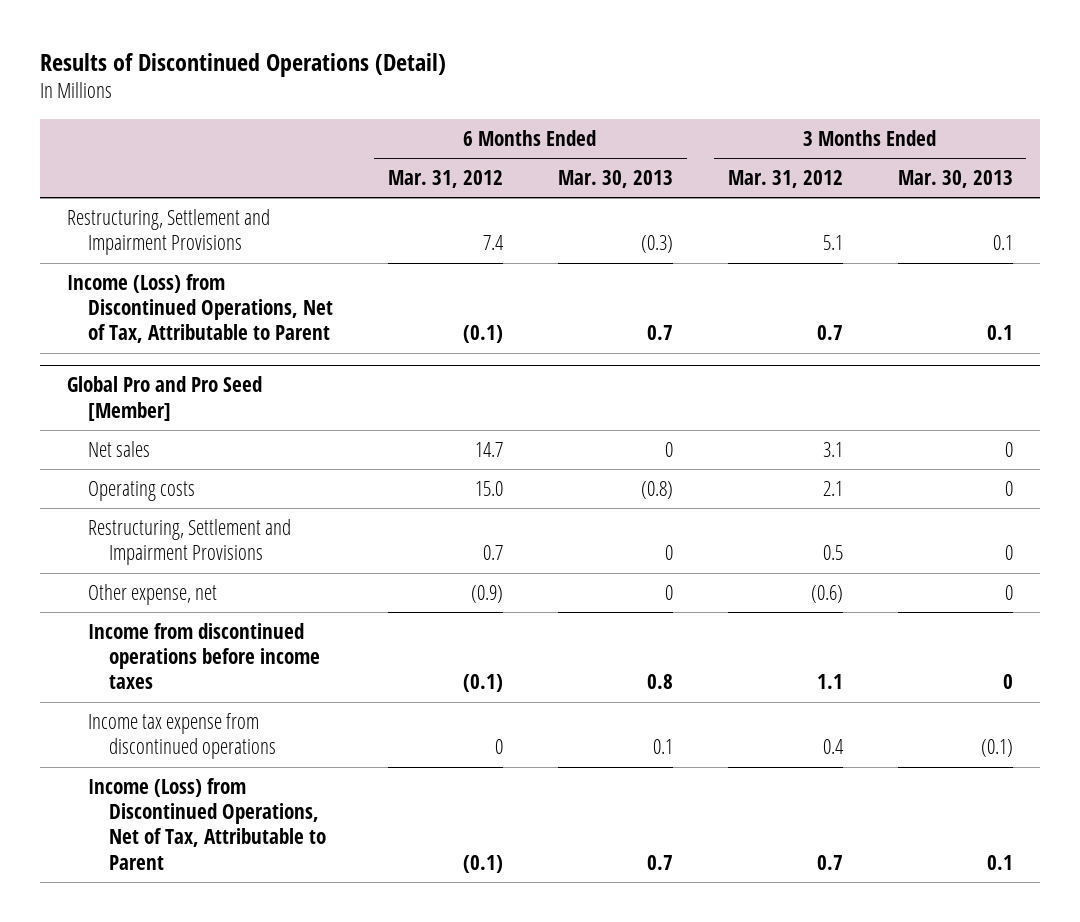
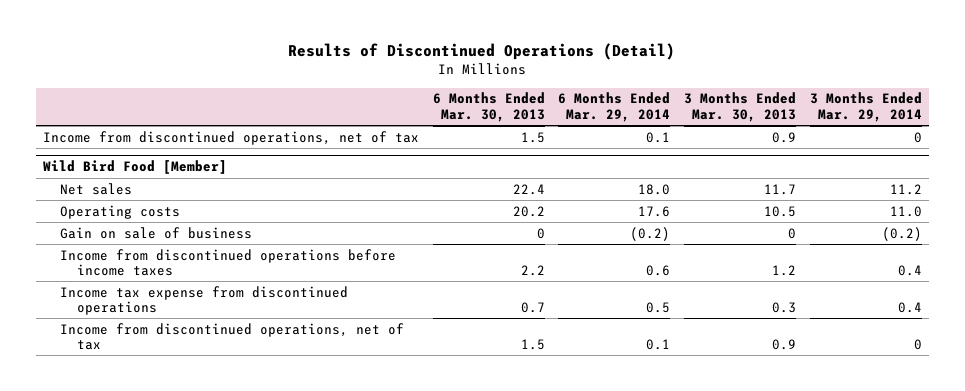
[387,169,503,188] Mar. 31, 2012 -> none
[727,169,843,188] Mar. 31, 2012 -> none
none -> [558,92,671,122] 6 Months Ended Mar. 29, 2014
none -> [810,92,923,122] 3 Months Ended Mar. 29, 2014
[67,208,271,256] Restructuring, Settlement and Impairment Provisions -> none
[67,376,263,421] Global Pro and Pro Seed [Member] -> none
[87,518,291,566] Restructuring, Settlement and Impairment Provisions -> none
[87,583,217,605] Other expense, net -> none
[67,273,333,344] Income (Loss) from Discontinued Operations, Net of Tax, Attributable to Parent -> [42,130,419,145] Income from discontinued operations, net of tax
[646,325,673,341] 0.7 -> [520,131,545,143] 1.5
[986,325,1013,341] 0.1 -> [772,131,797,143] 0.9
none -> [42,160,227,175] Wild Bird Food [Member]
[664,441,673,457] 0 -> [512,183,545,195] 22.4
[1004,441,1013,457] 0 -> [764,183,797,195] 11.7
[640,480,673,499] (0.8) -> [512,205,545,217] 20.2
[1004,480,1013,496] 0 -> [764,205,797,217] 10.5
none -> [59,226,252,239] Gain on sale of business
[646,674,673,690] 0.8 -> [520,265,545,277] 2.2
[1002,674,1013,690] 0 -> [772,265,797,277] 1.2
[652,739,673,755] 0.1 -> [520,302,545,314] 0.7
[980,739,1013,758] (0.1) -> [772,302,797,314] 0.3
[87,777,326,870] Income (Loss) from Discontinued Operations, Net of Tax, Attributable to Parent -> [59,322,404,351] Income from discontinued operations, net of tax
[646,854,673,870] 0.7 -> [520,339,545,351] 1.5
[986,854,1013,870] 0.1 -> [772,339,797,351] 0.9

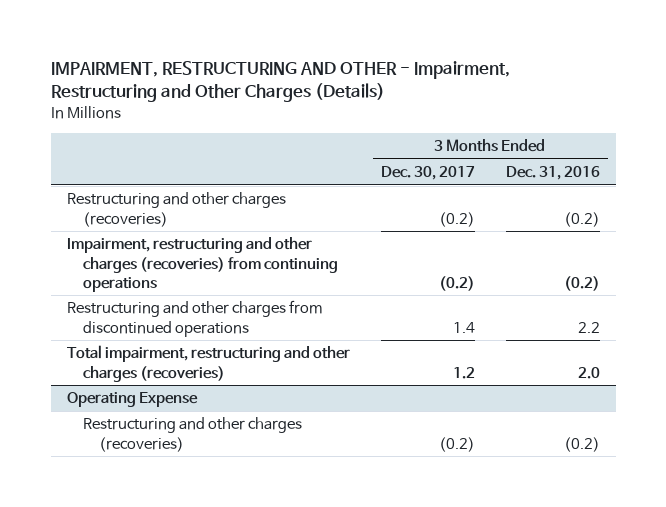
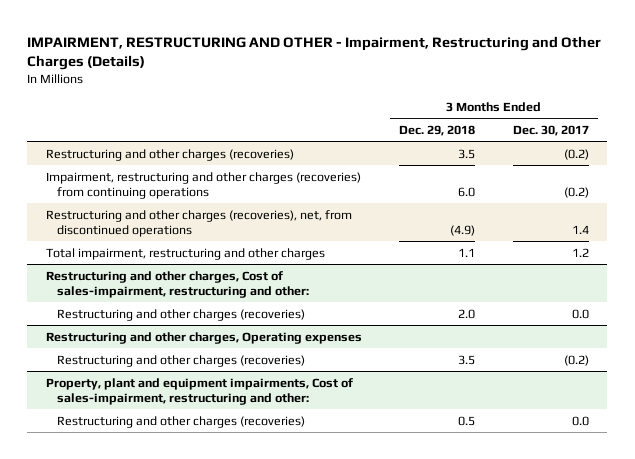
[505,165,600,180] Dec. 31, 2016 -> none
none -> [399,124,476,136] Dec. 29, 2018
[66,392,198,408] Operating Expense -> none
[66,300,322,337] Restructuring and other charges from discontinued operations -> [45,209,352,237] Restructuring and other charges (recoveries), net, from discontinued operations
[66,345,350,382] Total impairment, restructuring and other charges (recoveries) -> [45,247,325,260] Total impairment, restructuring and other charges
none -> [45,270,310,298] Restructuring and other charges, Cost of sales-impairment, restructuring and other:
none -> [57,308,306,321] Restructuring and other charges (recoveries)
none -> [45,331,362,344] Restructuring and other charges, Operating expenses
none -> [45,377,353,405] Property, plant and equipment impairments, Cost of sales-impairment, restructuring and other:
none -> [57,415,306,428] Restructuring and other charges (recoveries)

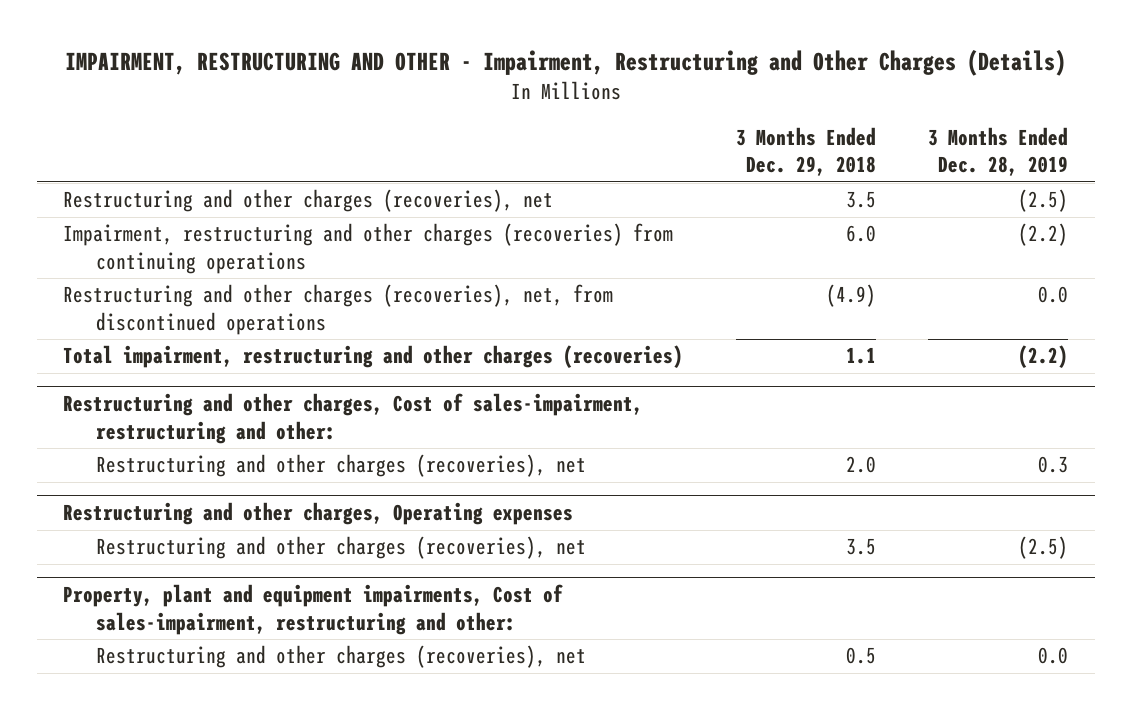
[512,124,589,136] Dec. 30, 2017 -> none
none -> [928,126,1069,177] 3 Months Ended Dec. 28, 2019
[45,148,294,161] Restructuring and other charges (recoveries) -> [63,189,554,213] Restructuring and other charges (recoveries), net
[45,247,325,260] Total impairment, restructuring and other charges -> [63,345,684,369] Total impairment, restructuring and other charges (recoveries)
[57,308,306,321] Restructuring and other charges (recoveries) -> [96,454,587,478] Restructuring and other charges (recoveries), net
[57,354,306,367] Restructuring and other charges (recoveries) -> [96,536,587,560] Restructuring and other charges (recoveries), net
[57,415,306,428] Restructuring and other charges (recoveries) -> [96,645,587,669] Restructuring and other charges (recoveries), net

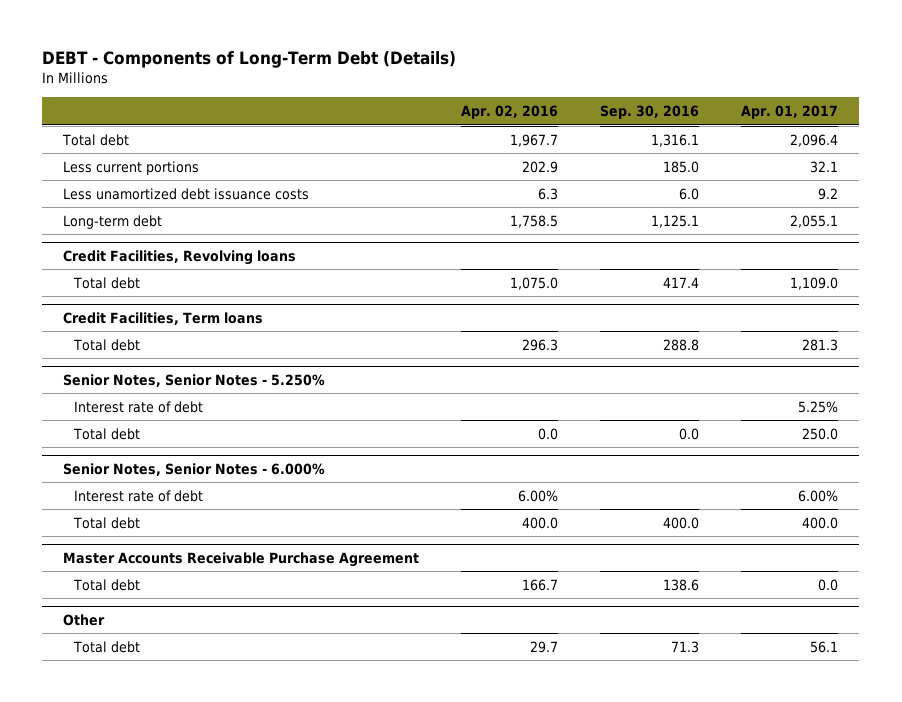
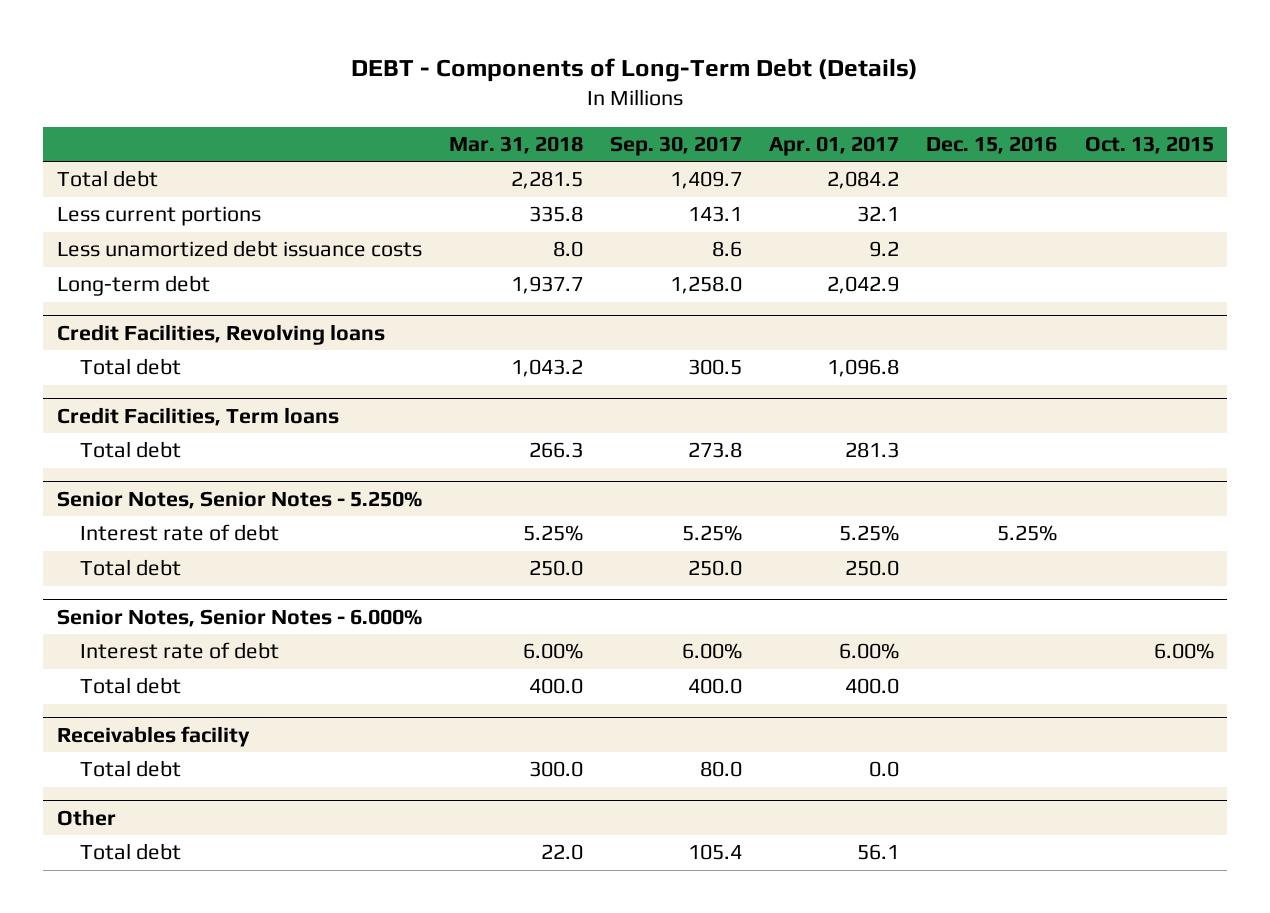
[461,105,559,120] Apr. 02, 2016 -> none
[600,105,700,120] Sep. 30, 2016 -> none
none -> [448,136,583,155] Mar. 31, 2018
none -> [609,136,742,157] Sep. 30, 2017
none -> [926,136,1058,155] Dec. 15, 2016
none -> [1084,136,1214,155] Oct. 13, 2015
[790,133,839,147] 2,096.4 -> [827,171,900,190] 2,084.2
[790,214,839,228] 2,055.1 -> [827,276,900,295] 2,042.9
[790,276,839,290] 1,109.0 -> [827,359,900,378] 1,096.8
[63,552,420,568] Master Accounts Receivable Purchase Agreement -> [56,726,250,748] Receivables facility

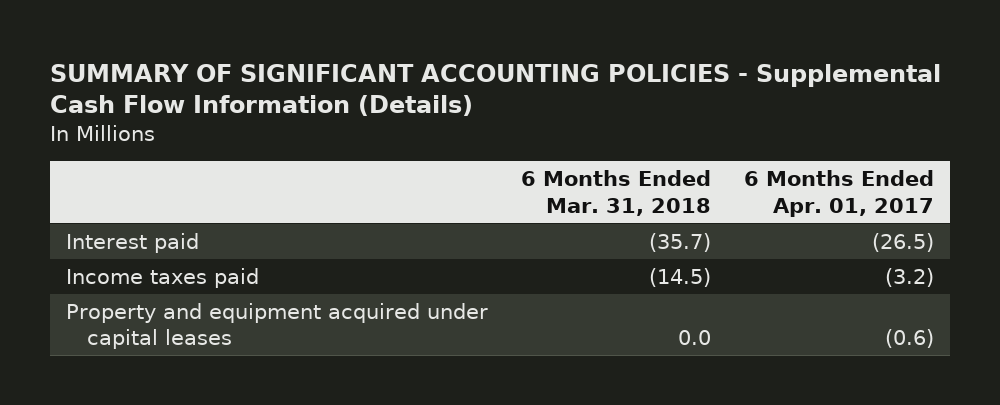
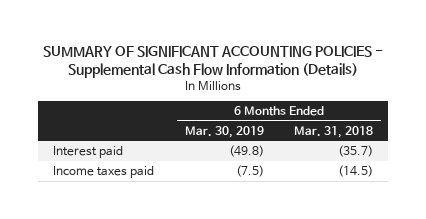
[743,170,934,217] 6 Months Ended Apr. 01, 2017 -> none
none -> [184,125,264,138] Mar. 30, 2019
[66,302,489,350] Property and equipment acquired under capital leases -> none

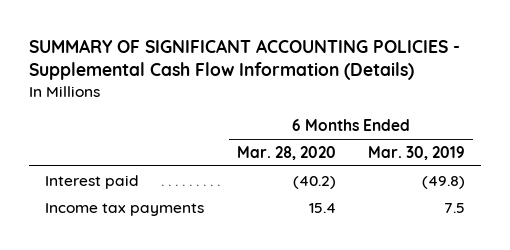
[293,125,373,138] Mar. 31, 2018 -> none
none -> [236,145,336,160] Mar. 28, 2020
[53,165,155,178] Income taxes paid -> [45,202,205,216] Income tax payments
[235,164,264,177] (7.5) -> [444,202,466,213] 7.5

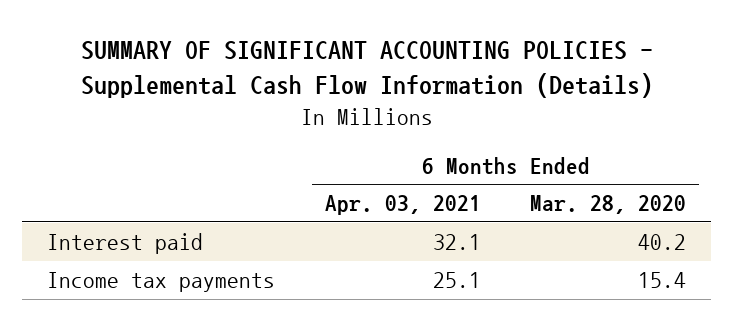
[368,145,466,160] Mar. 30, 2019 -> none
none -> [324,195,481,216] Apr. 03, 2021
[292,175,336,189] (40.2) -> [638,234,687,251] 40.2

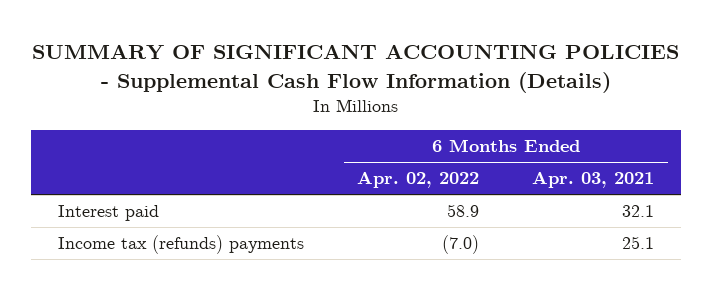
[530,195,687,215] Mar. 28, 2020 -> none
none -> [357,171,480,189] Apr. 02, 2022
[47,272,276,293] Income tax payments -> [57,235,304,255] Income tax (refunds) payments

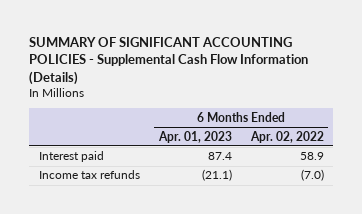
[532,171,655,189] Apr. 03, 2021 -> none
none -> [157,130,232,143] Apr. 01, 2023
[57,235,304,255] Income tax (refunds) payments -> [38,170,140,180] Income tax refunds

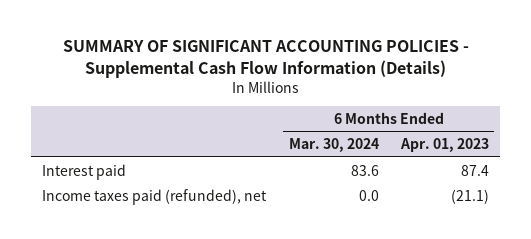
[249,130,324,143] Apr. 02, 2022 -> none
none -> [288,138,379,153] Mar. 30, 2024
[38,170,140,180] Income tax refunds -> [42,188,268,205] Income taxes paid (refunded), net

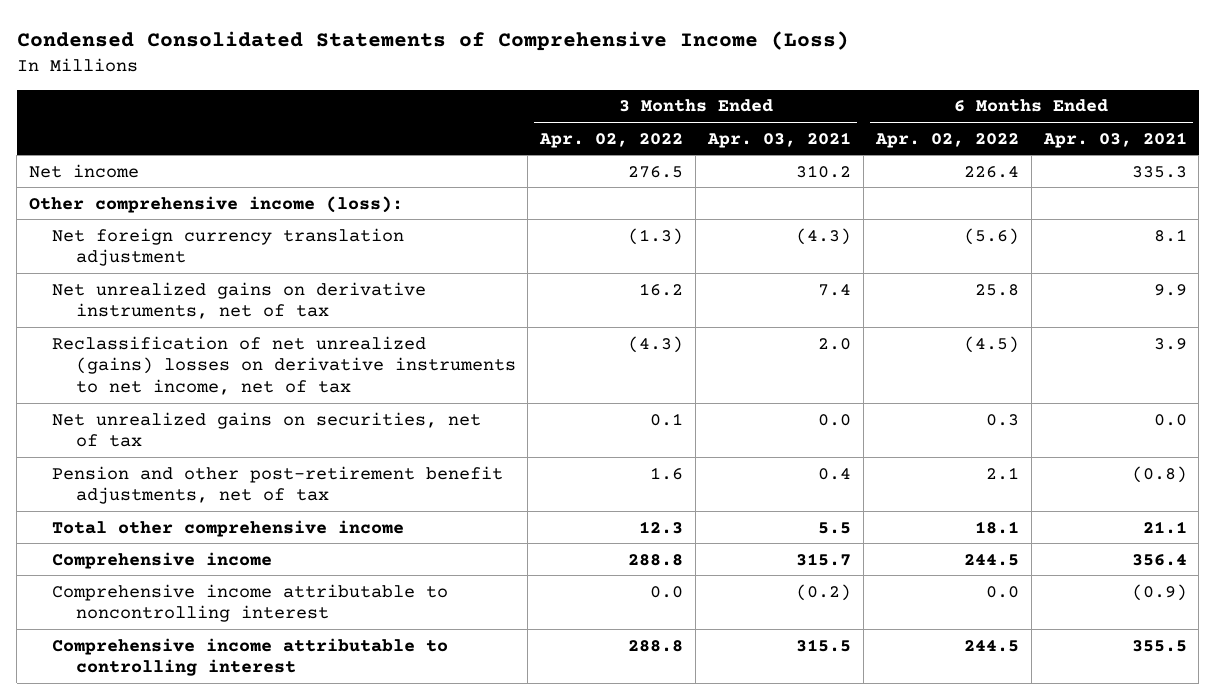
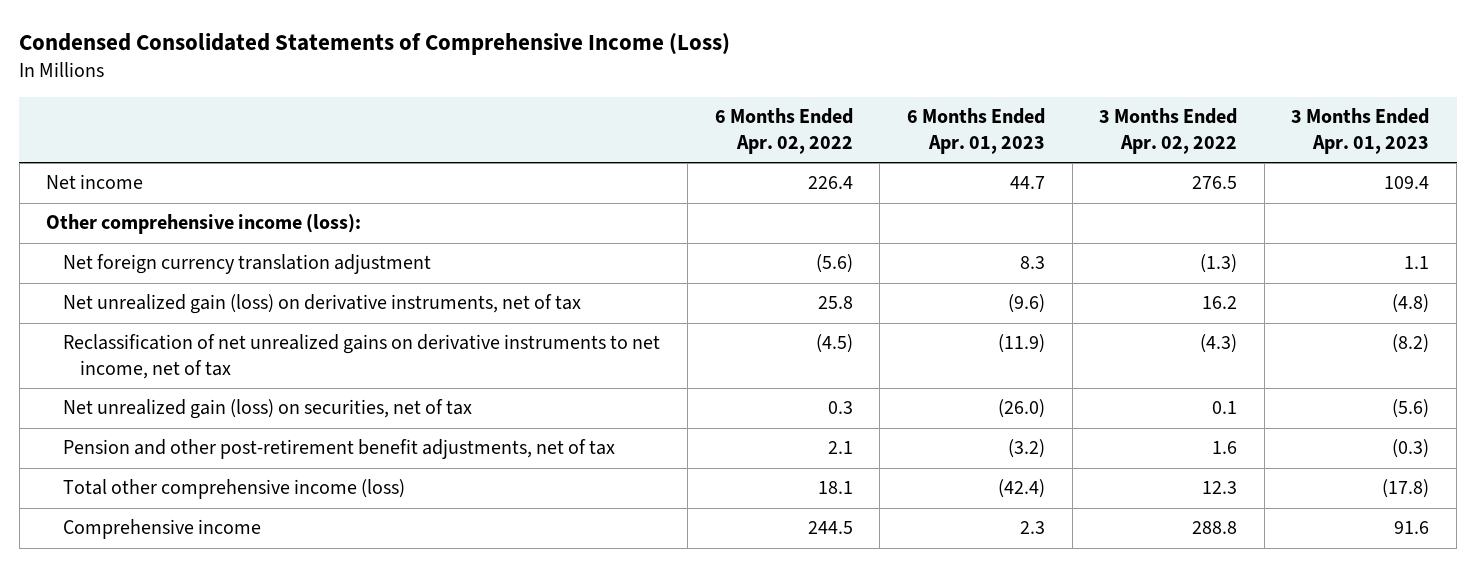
[707,131,852,148] Apr. 03, 2021 -> none
[1042,131,1187,148] Apr. 03, 2021 -> none
none -> [906,108,1045,154] 6 Months Ended Apr. 01, 2023
none -> [1291,108,1430,154] 3 Months Ended Apr. 01, 2023
[52,281,427,320] Net unrealized gains on derivative instruments, net of tax -> [63,294,582,315] Net unrealized gain (loss) on derivative instruments, net of tax
[52,335,516,395] Reclassification of net unrealized (gains) losses on derivative instruments to net income, net of tax -> [63,334,661,379] Reclassification of net unrealized gains on derivative instruments to net income, net of tax
[52,411,482,448] Net unrealized gains on securities, net of tax -> [63,399,473,420] Net unrealized gain (loss) on securities, net of tax
[52,519,405,537] Total other comprehensive income -> [63,479,406,500] Total other comprehensive income (loss)
[52,583,449,623] Comprehensive income attributable to noncontrolling interest -> none
[52,637,449,677] Comprehensive income attributable to controlling interest -> none

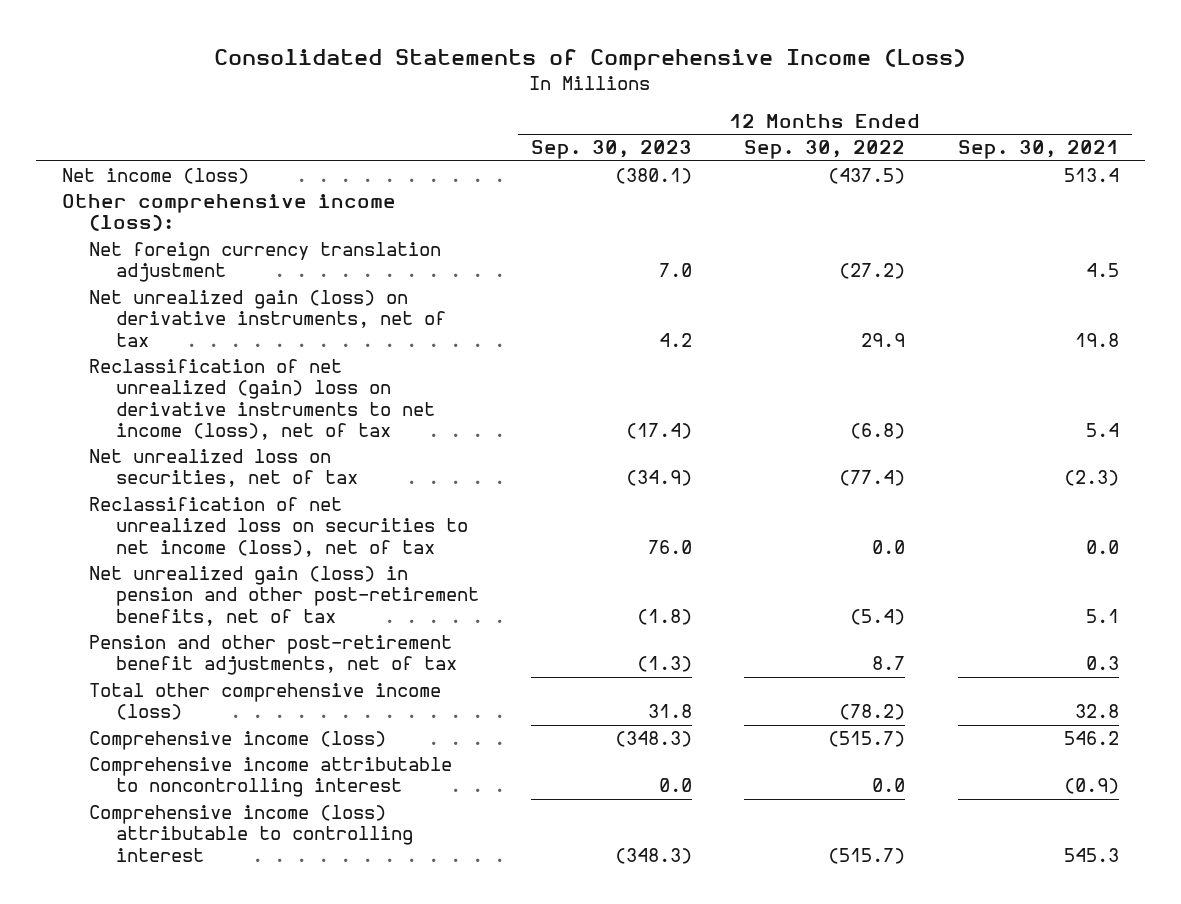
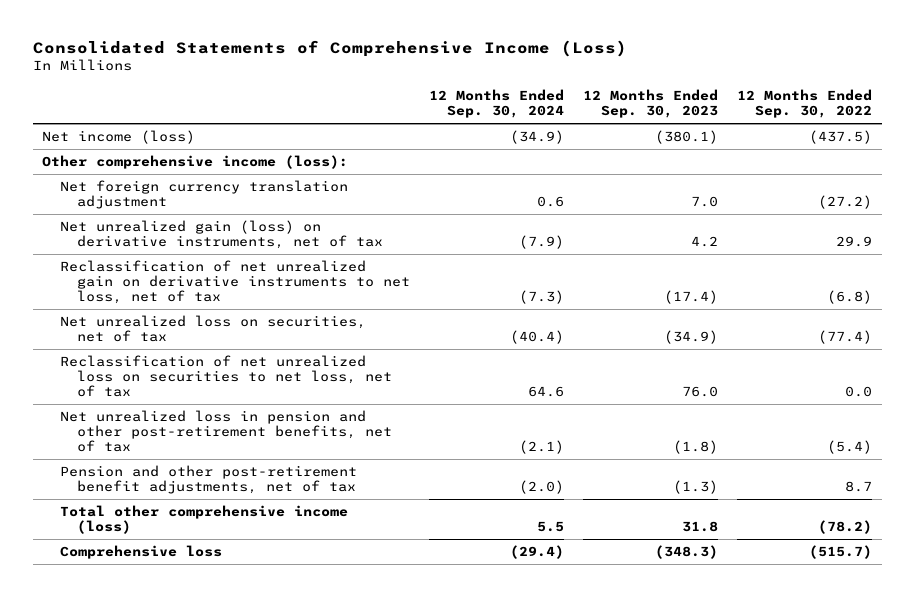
[957,140,1119,160] Sep. 30, 2021 -> none
none -> [428,88,564,119] 12 Months Ended Sep. 30, 2024
[88,359,435,441] Reclassification of net unrealized (gain) loss on derivative instruments to net income (loss), net of tax -> [59,259,410,305] Reclassification of net unrealized gain on derivative instruments to net loss, net of tax
[88,497,468,557] Reclassification of net unrealized loss on securities to net income (loss), net of tax -> [59,354,392,398] Reclassification of net unrealized loss on securities to net loss, net of tax
[88,566,479,626] Net unrealized gain (loss) in pension and other post-retirement benefits, net of tax -> [59,409,392,453] Net unrealized loss in pension and other post-retirement benefits, net of tax
[88,757,452,798] Comprehensive income attributable to noncontrolling interest -> none
[88,805,413,862] Comprehensive income (loss) attributable to controlling interest -> none
[88,731,386,751] Comprehensive income (loss) -> [59,544,222,559] Comprehensive loss

